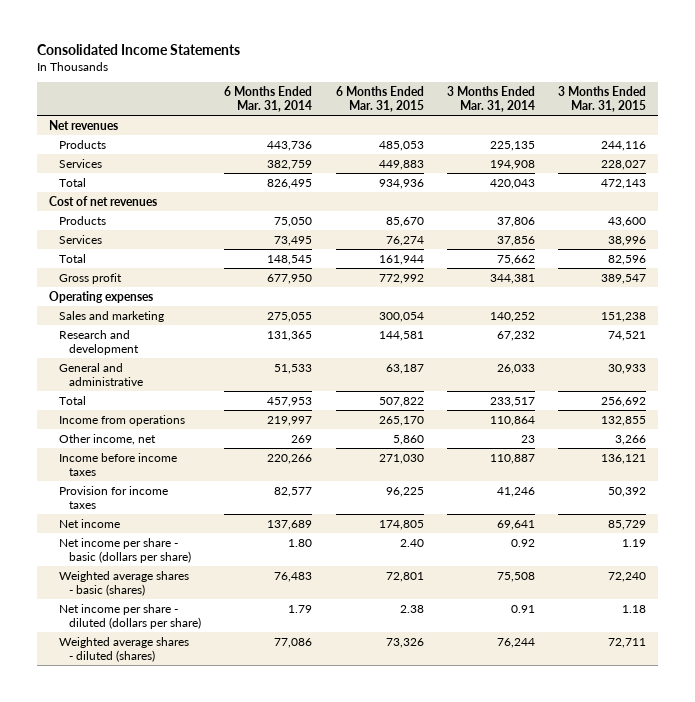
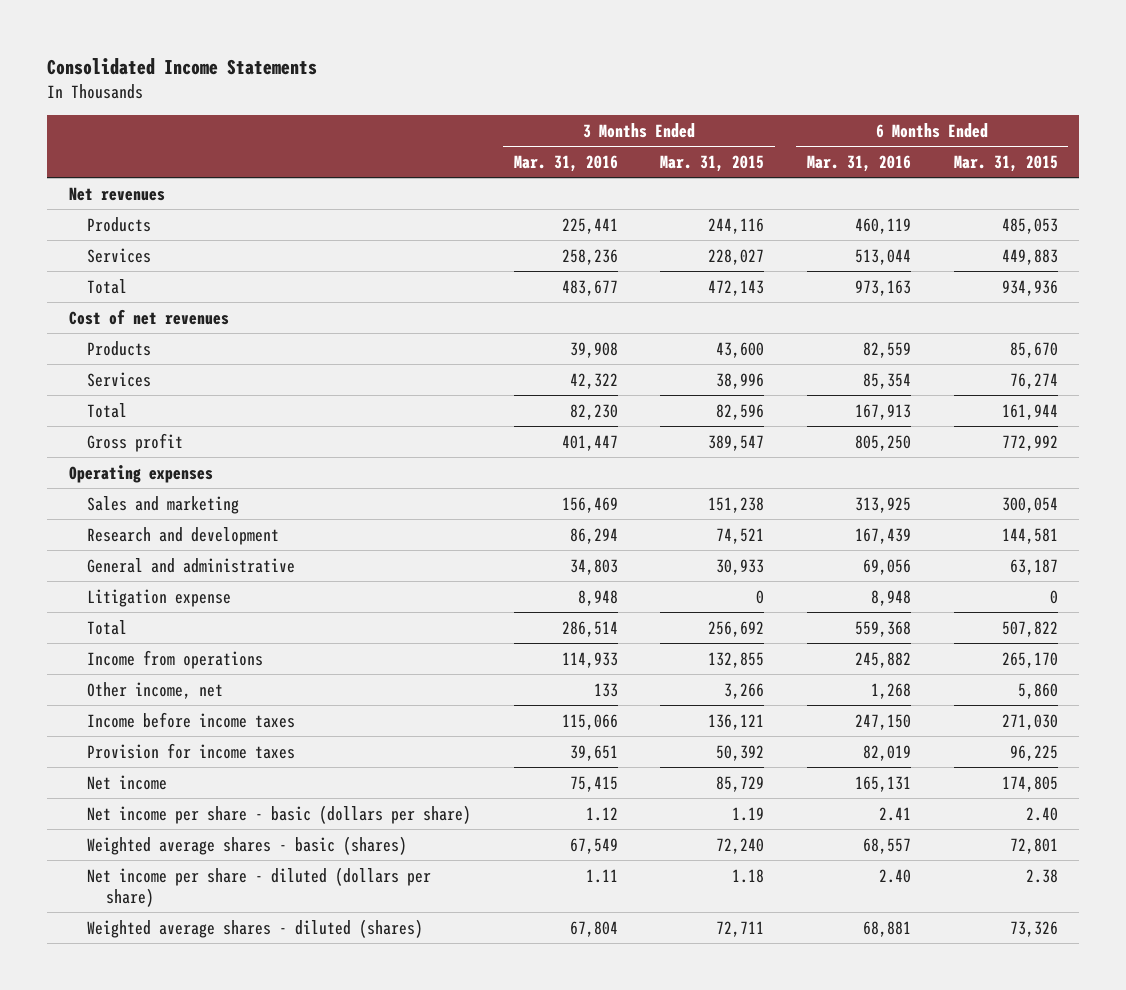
[224,85,313,112] 6 Months Ended Mar. 31, 2014 -> none
[447,85,536,112] 3 Months Ended Mar. 31, 2014 -> none
none -> [513,154,618,172] Mar. 31, 2016
none -> [807,154,912,172] Mar. 31, 2016
none -> [87,588,232,607] Litigation expense

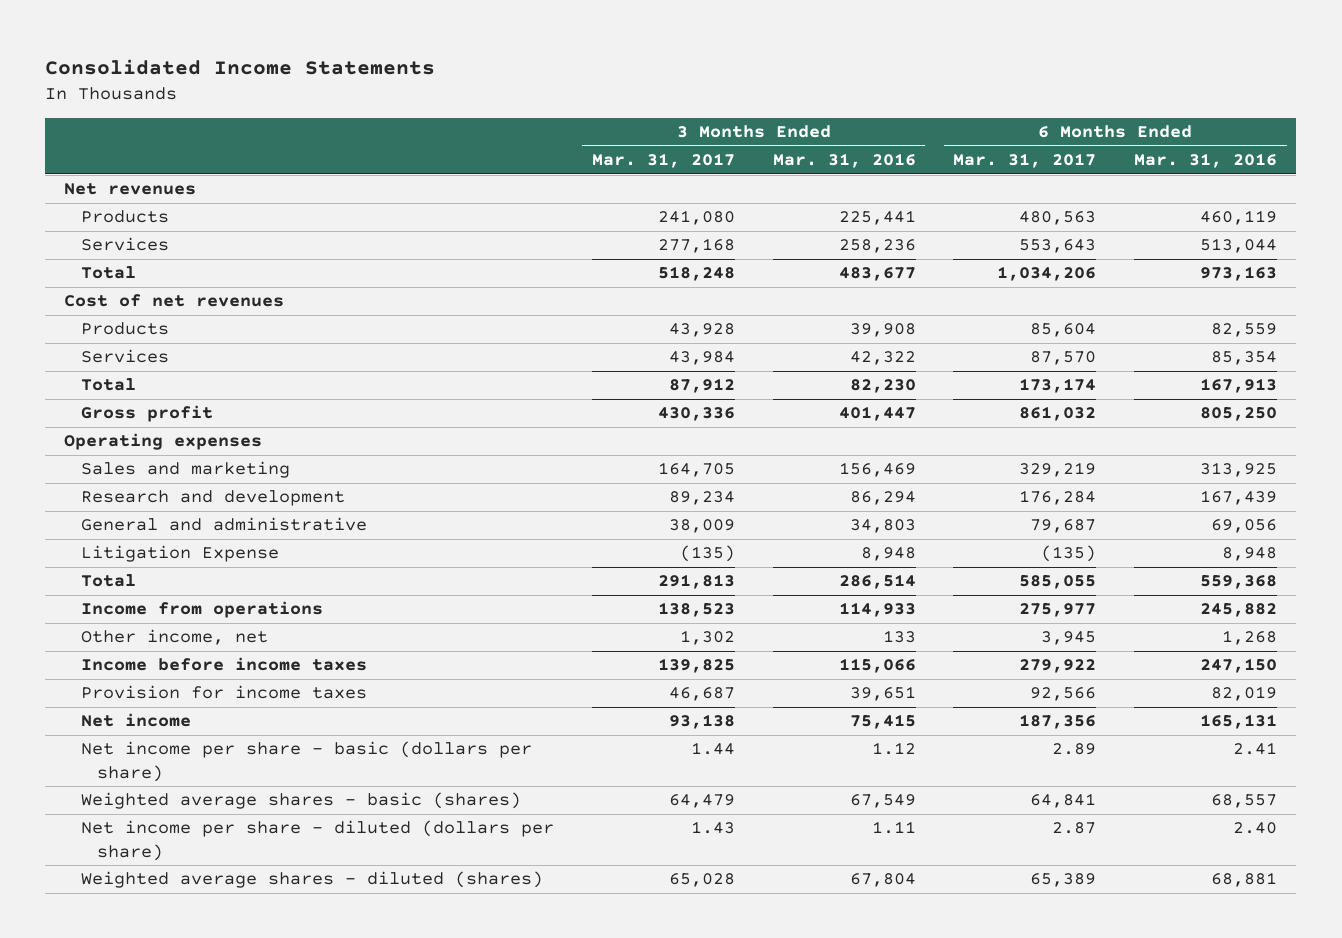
[660,154,765,172] Mar. 31, 2015 -> none
[953,154,1058,172] Mar. 31, 2015 -> none
none -> [591,153,735,169] Mar. 31, 2017
none -> [953,153,1097,169] Mar. 31, 2017
[87,588,232,607] Litigation expense -> [80,545,279,563] Litigation Expense

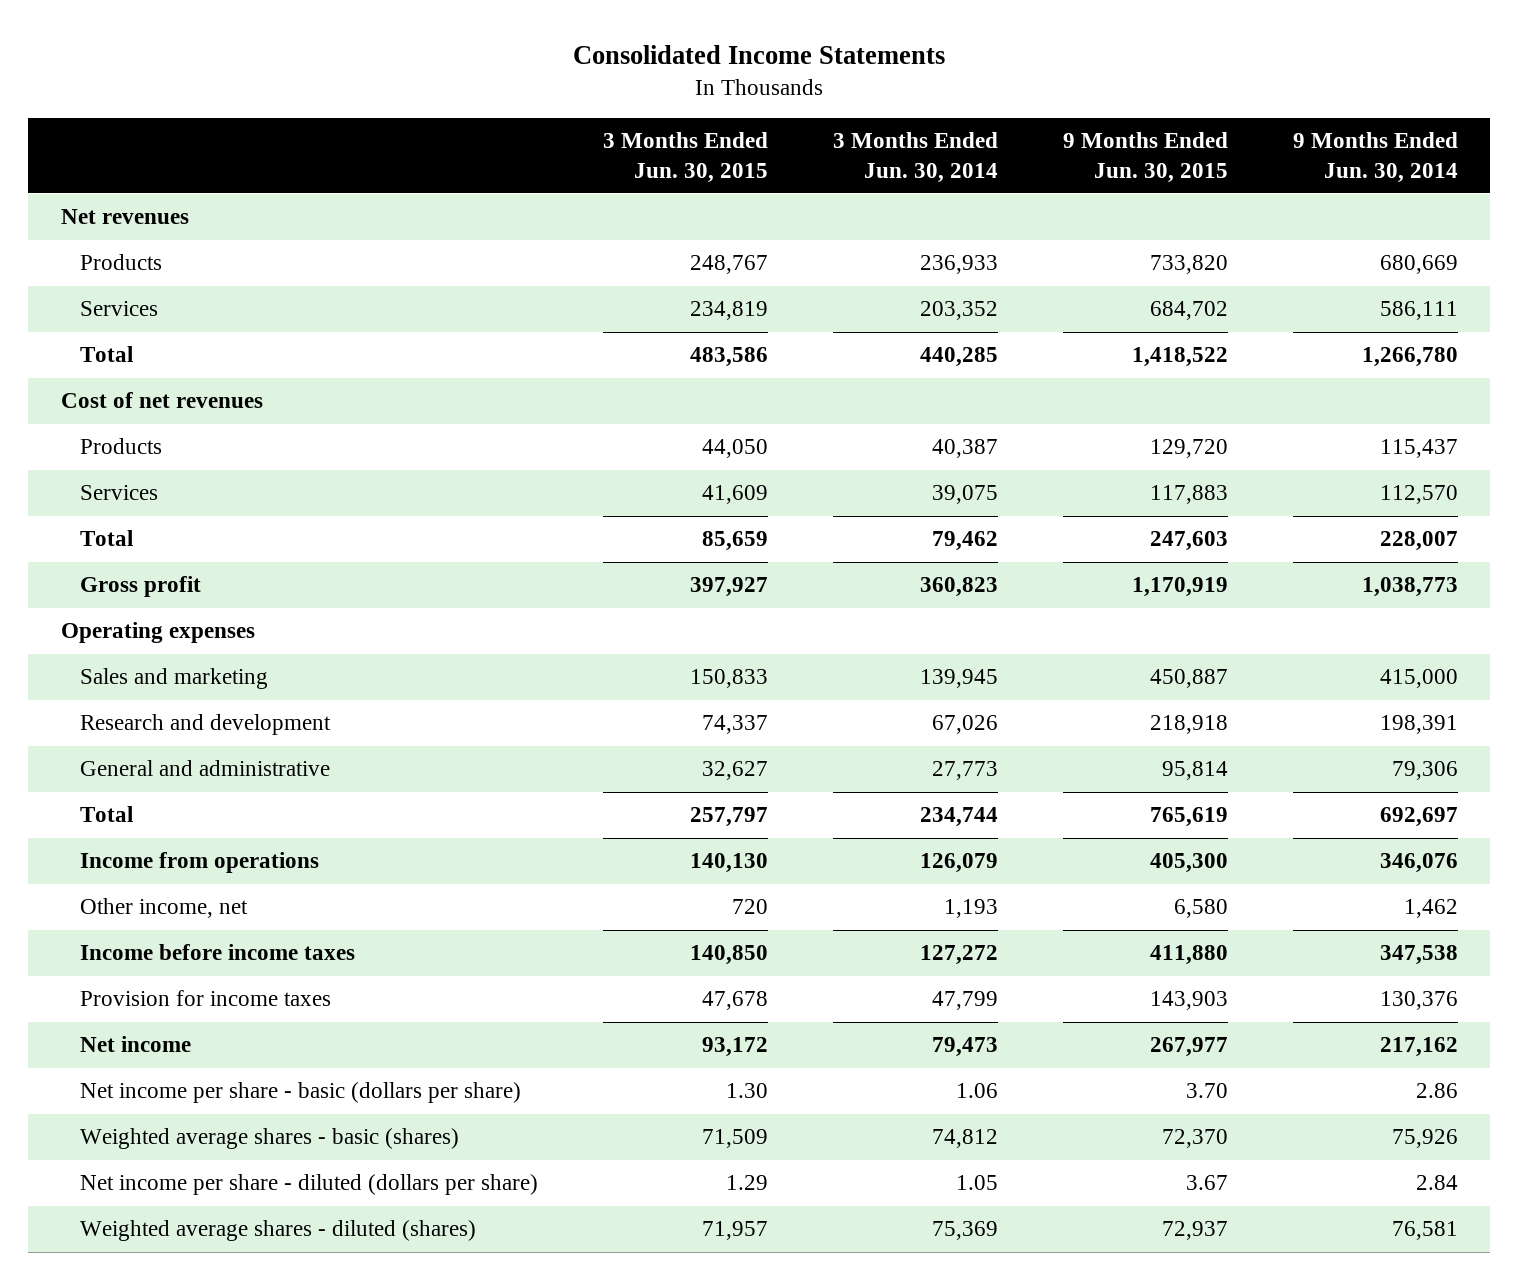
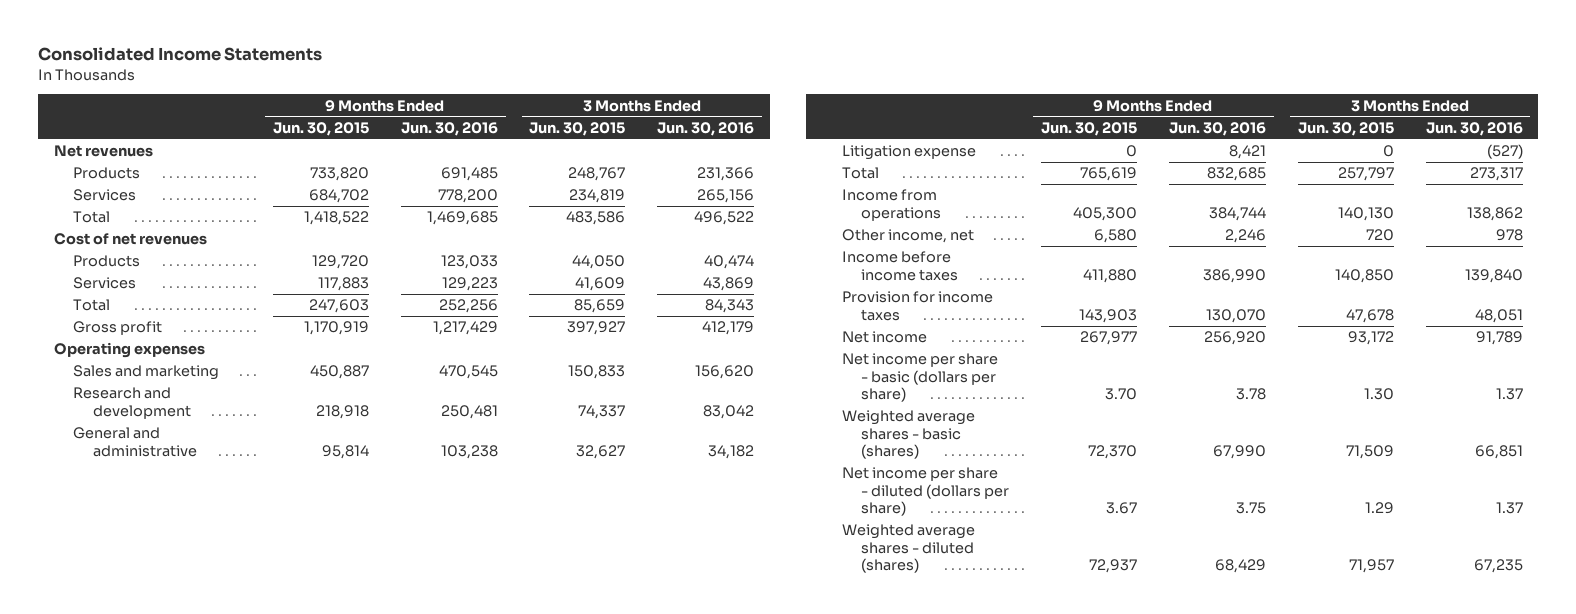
[832,132,998,183] 3 Months Ended Jun. 30, 2014 -> none
[1292,132,1458,183] 9 Months Ended Jun. 30, 2014 -> none
none -> [400,121,498,136] Jun. 30, 2016
none -> [657,121,755,136] Jun. 30, 2016
none -> [841,145,976,161] Litigation expense

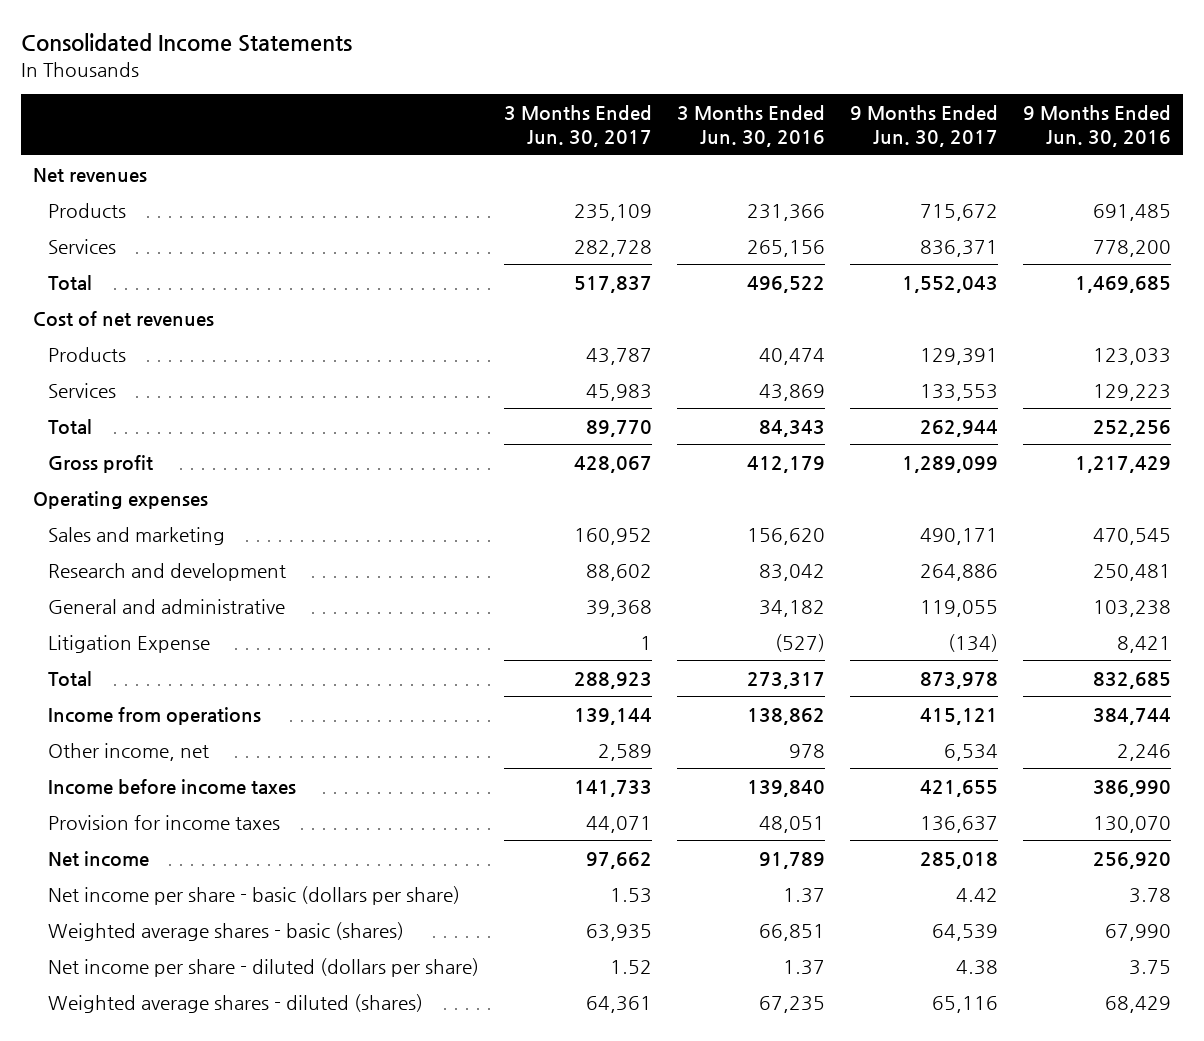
[272,121,369,136] Jun. 30, 2015 -> none
[529,121,626,136] Jun. 30, 2015 -> none
none -> [504,104,653,148] 3 Months Ended Jun. 30, 2017
none -> [849,104,998,148] 9 Months Ended Jun. 30, 2017
[841,145,976,161] Litigation expense -> [48,634,211,653] Litigation Expense

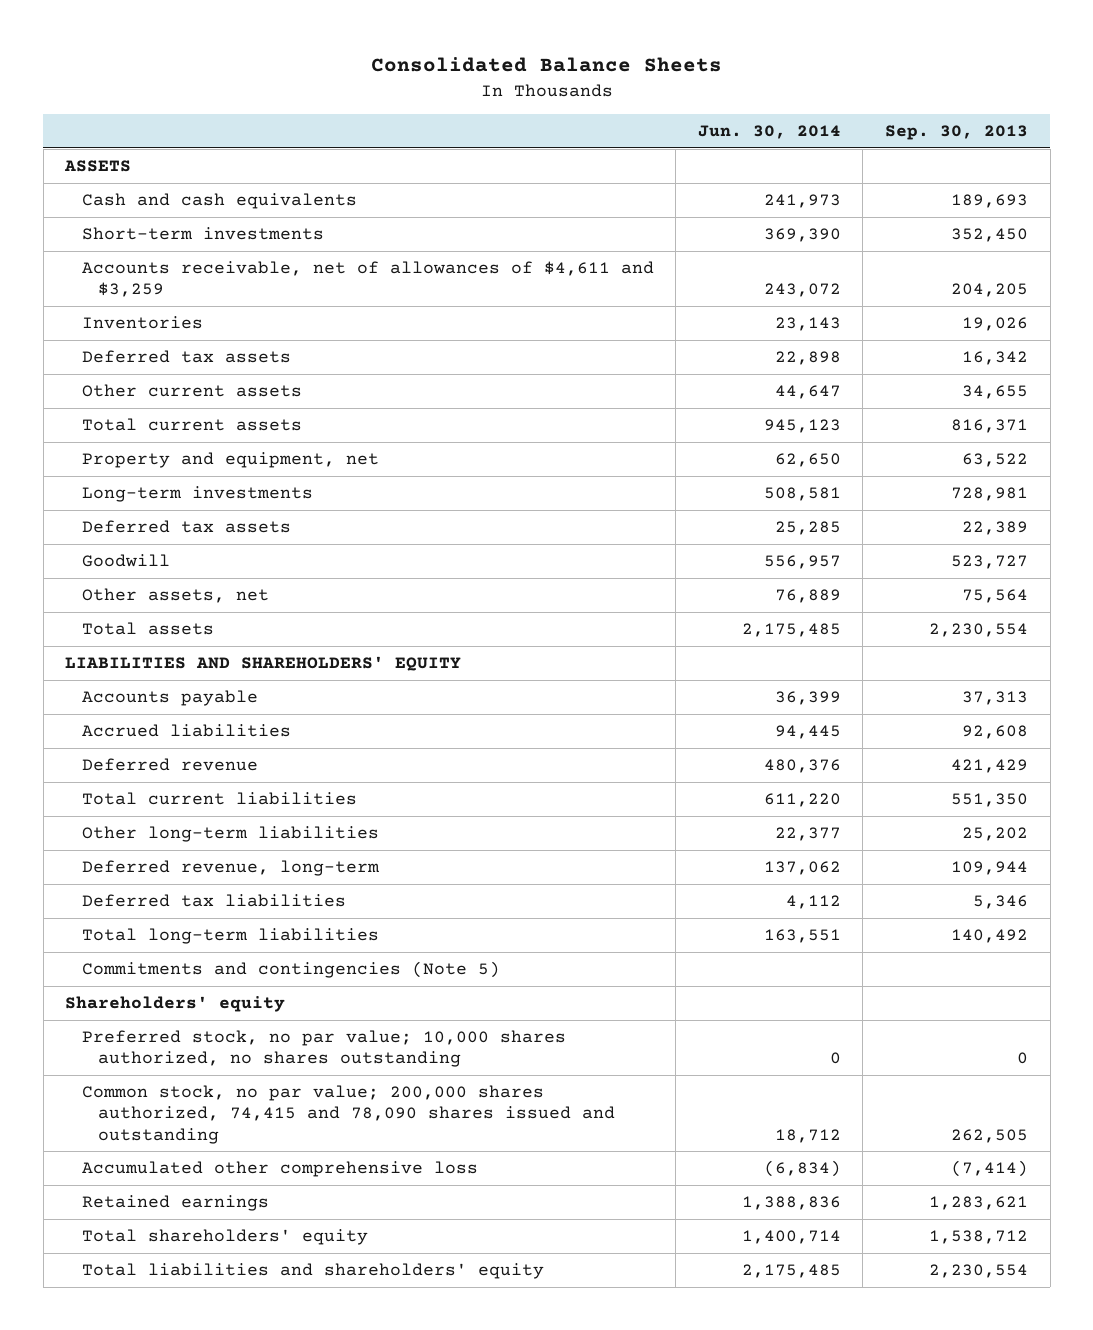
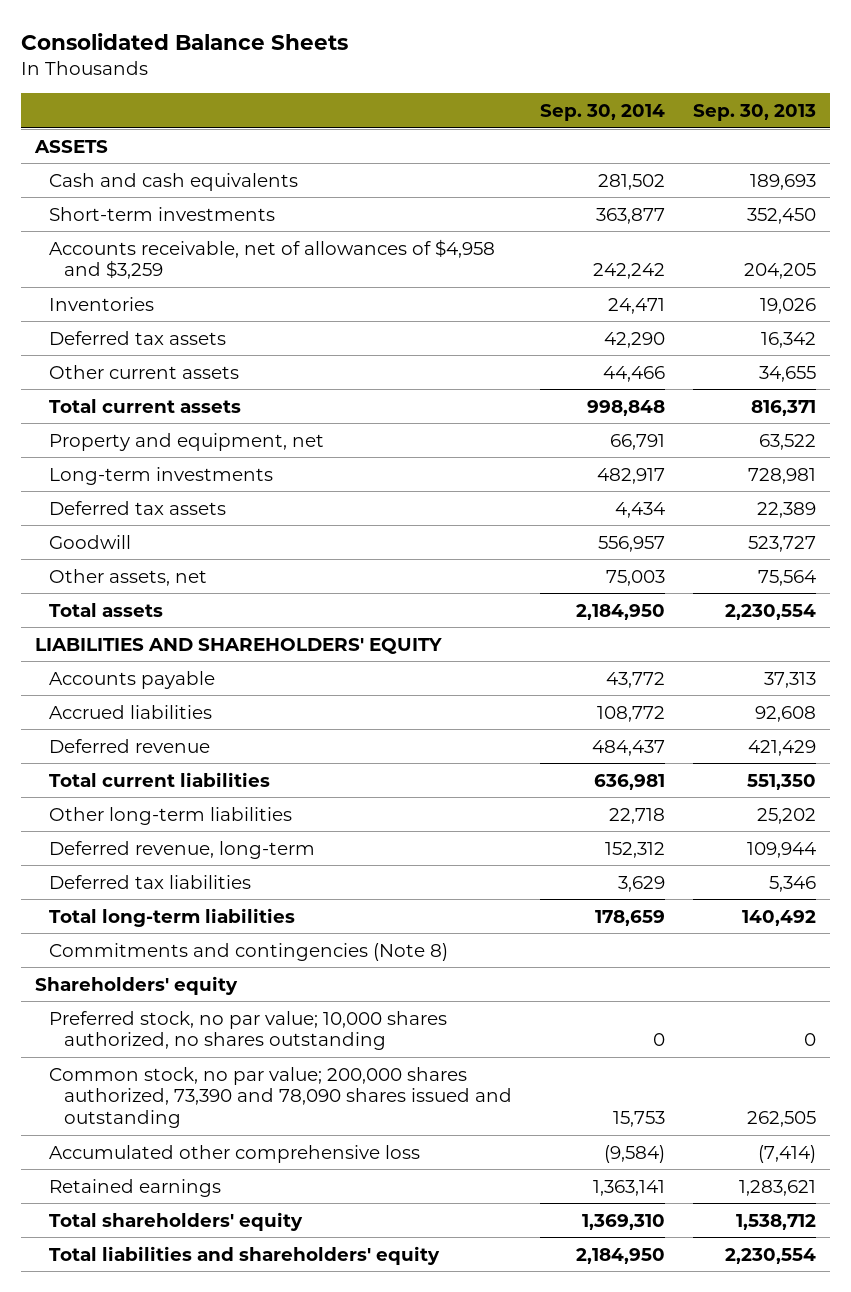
[697,125,841,140] Jun. 30, 2014 -> none
none -> [540,103,666,121] Sep. 30, 2014
[81,261,654,298] Accounts receivable, net of allowances of $4,611 and $3,259 -> [49,238,496,280] Accounts receivable, net of allowances of $4,958 and $3,259
[81,961,500,979] Commitments and contingencies (Note 5) -> [49,942,449,961] Commitments and contingencies (Note 8)
[81,1085,615,1144] Common stock, no par value; 200,000 shares authorized, 74,415 and 78,090 shares issued and outstanding -> [49,1066,512,1128] Common stock, no par value; 200,000 shares authorized, 73,390 and 78,090 shares issued and outstanding

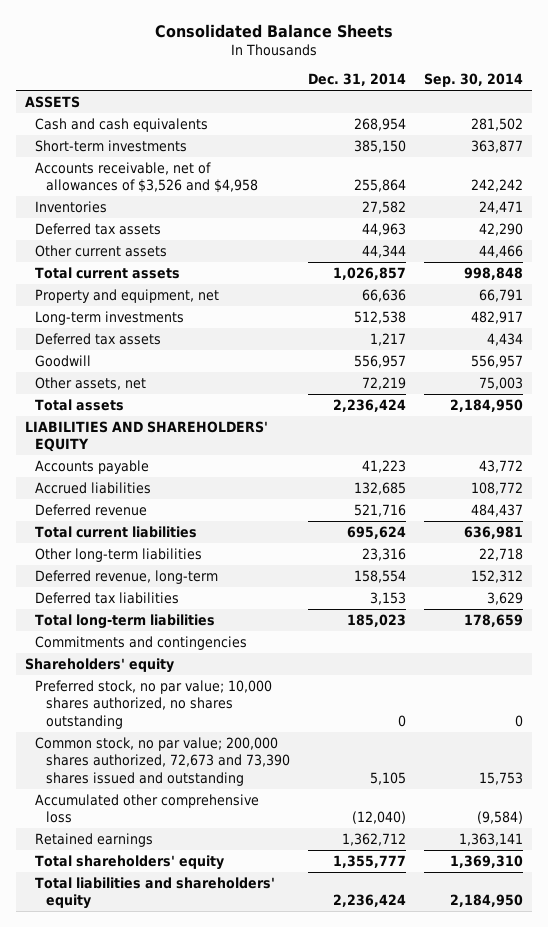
[693,103,817,121] Sep. 30, 2013 -> none
none -> [307,73,406,87] Dec. 31, 2014
[49,238,496,280] Accounts receivable, net of allowances of $4,958 and $3,259 -> [35,161,258,194] Accounts receivable, net of allowances of $3,526 and $4,958
[49,942,449,961] Commitments and contingencies (Note 8) -> [35,635,248,650] Commitments and contingencies
[49,1066,512,1128] Common stock, no par value; 200,000 shares authorized, 73,390 and 78,090 shares issued and outstanding -> [35,736,290,786] Common stock, no par value; 200,000 shares authorized, 72,673 and 73,390 shares issued and outstanding

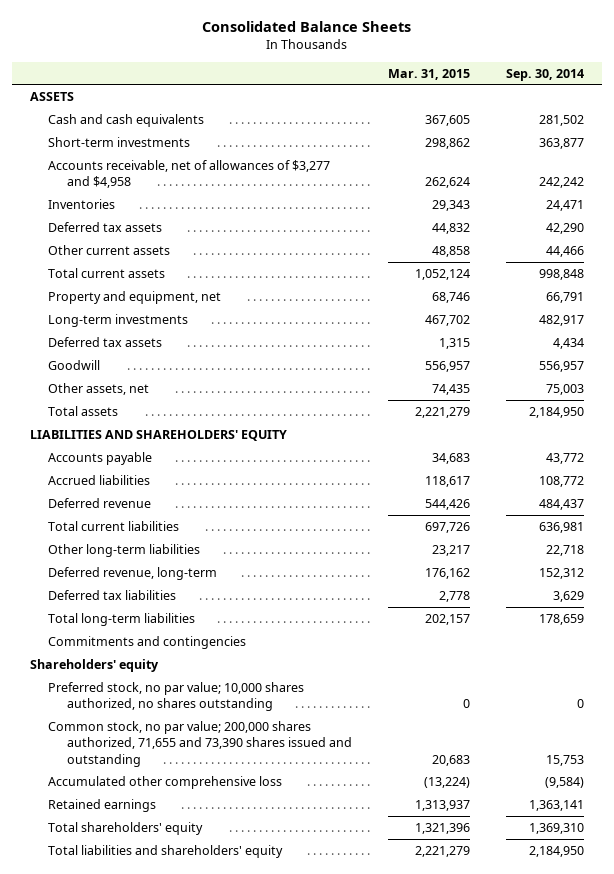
[307,73,406,87] Dec. 31, 2014 -> none
none -> [387,68,470,80] Mar. 31, 2015
[35,161,258,194] Accounts receivable, net of allowances of $3,526 and $4,958 -> [48,159,331,189] Accounts receivable, net of allowances of $3,277 and $4,958
[35,736,290,786] Common stock, no par value; 200,000 shares authorized, 72,673 and 73,390 shares issued and outstanding -> [48,720,352,767] Common stock, no par value; 200,000 shares authorized, 71,655 and 73,390 shares issued and outstanding

